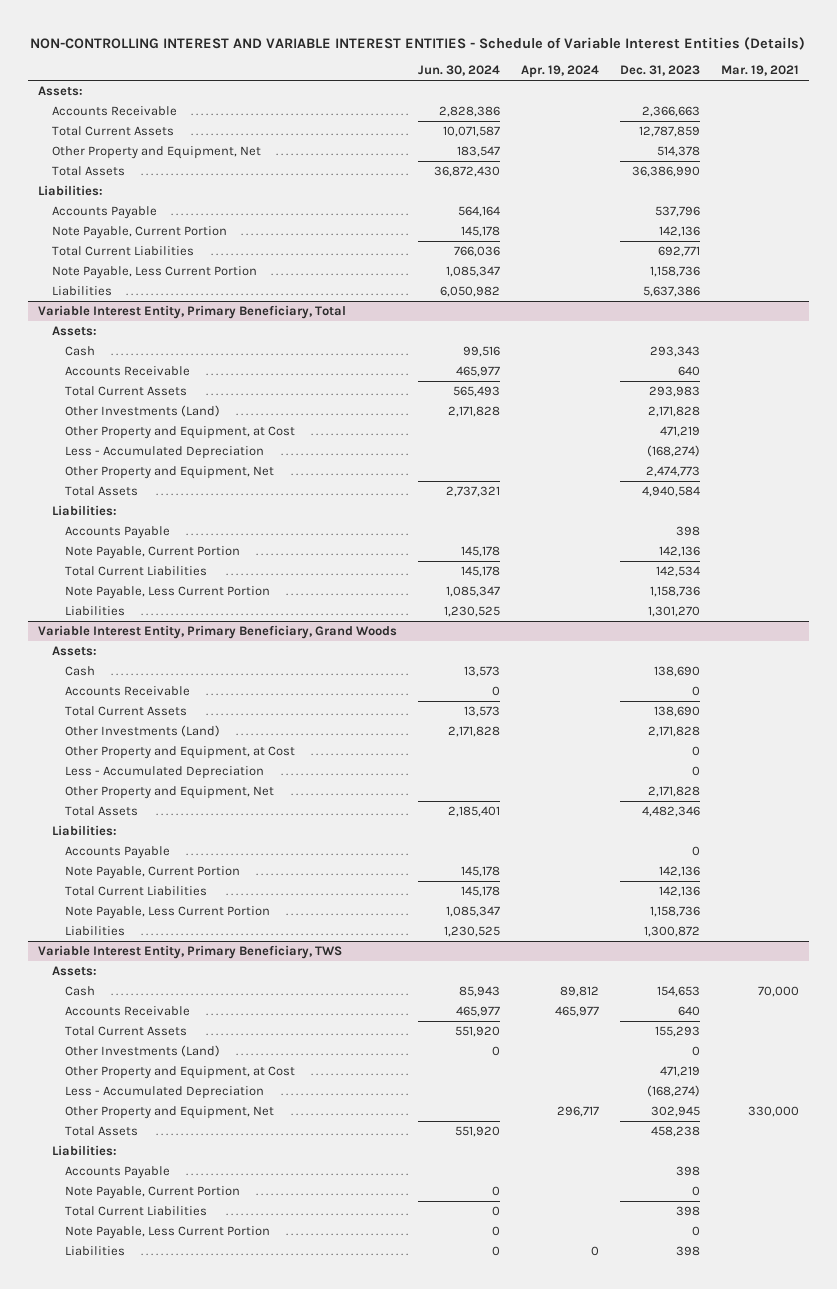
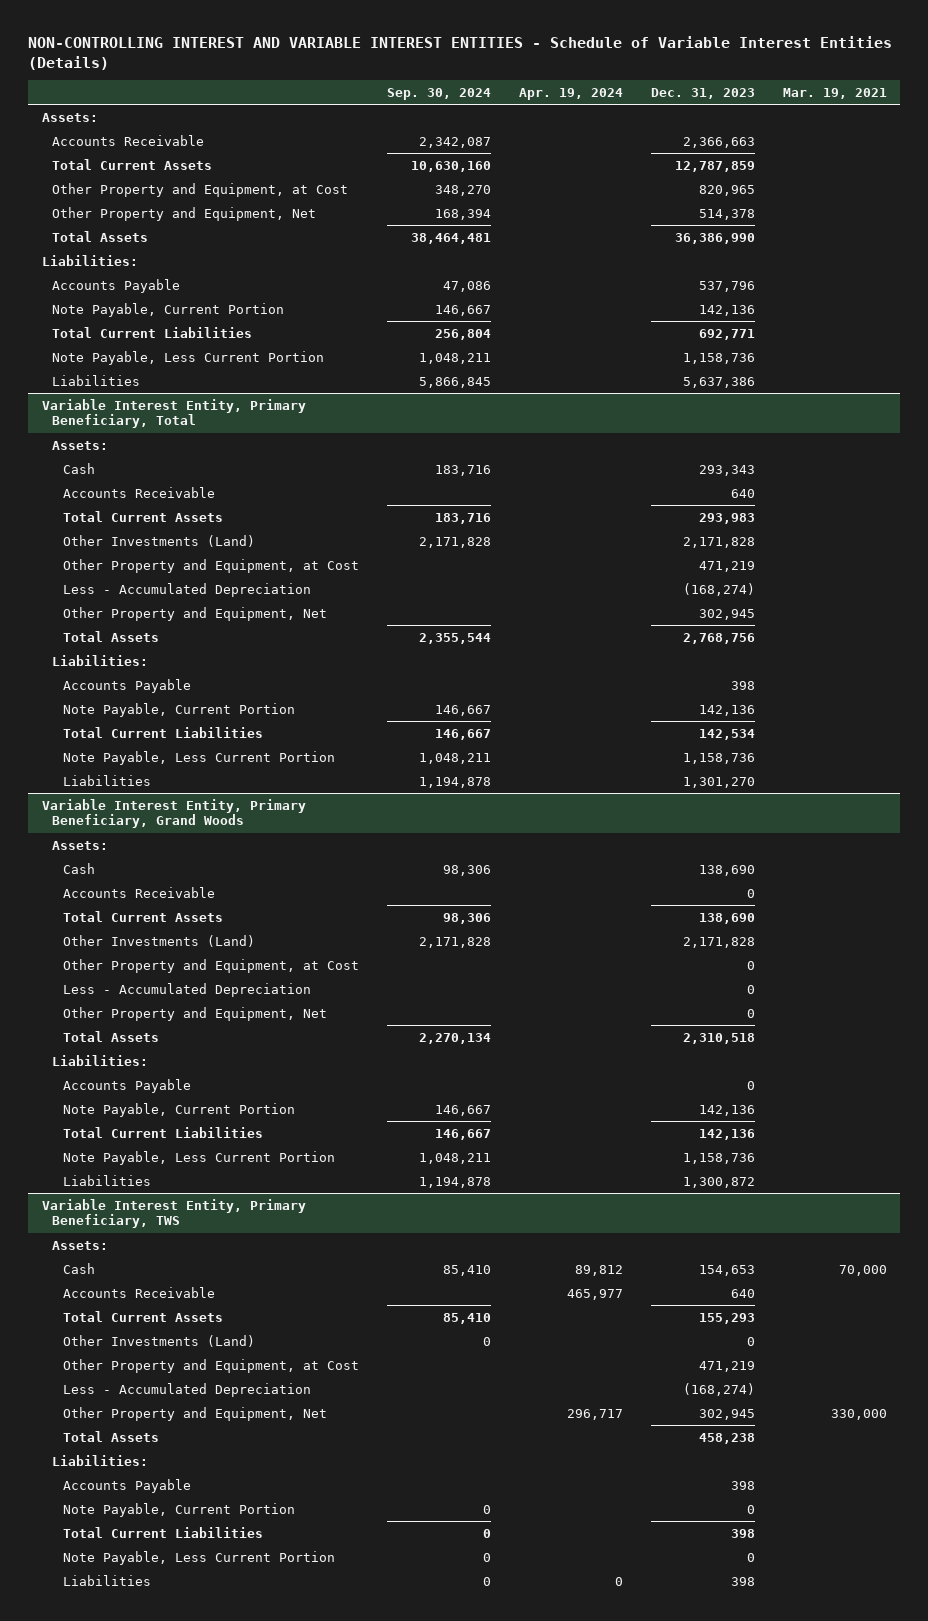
[418,65,501,77] Jun. 30, 2024 -> none
none -> [386,88,491,101] Sep. 30, 2024
none -> [52,182,349,197] Other Property and Equipment, at Cost
[645,465,700,477] 2,474,773 -> [698,608,755,620] 302,945
[641,485,700,497] 4,940,584 -> [682,632,755,644] 2,768,756
[647,785,700,797] 2,171,828 -> [746,1008,755,1018] 0
[641,805,700,817] 4,482,346 -> [682,1032,755,1044] 2,310,518

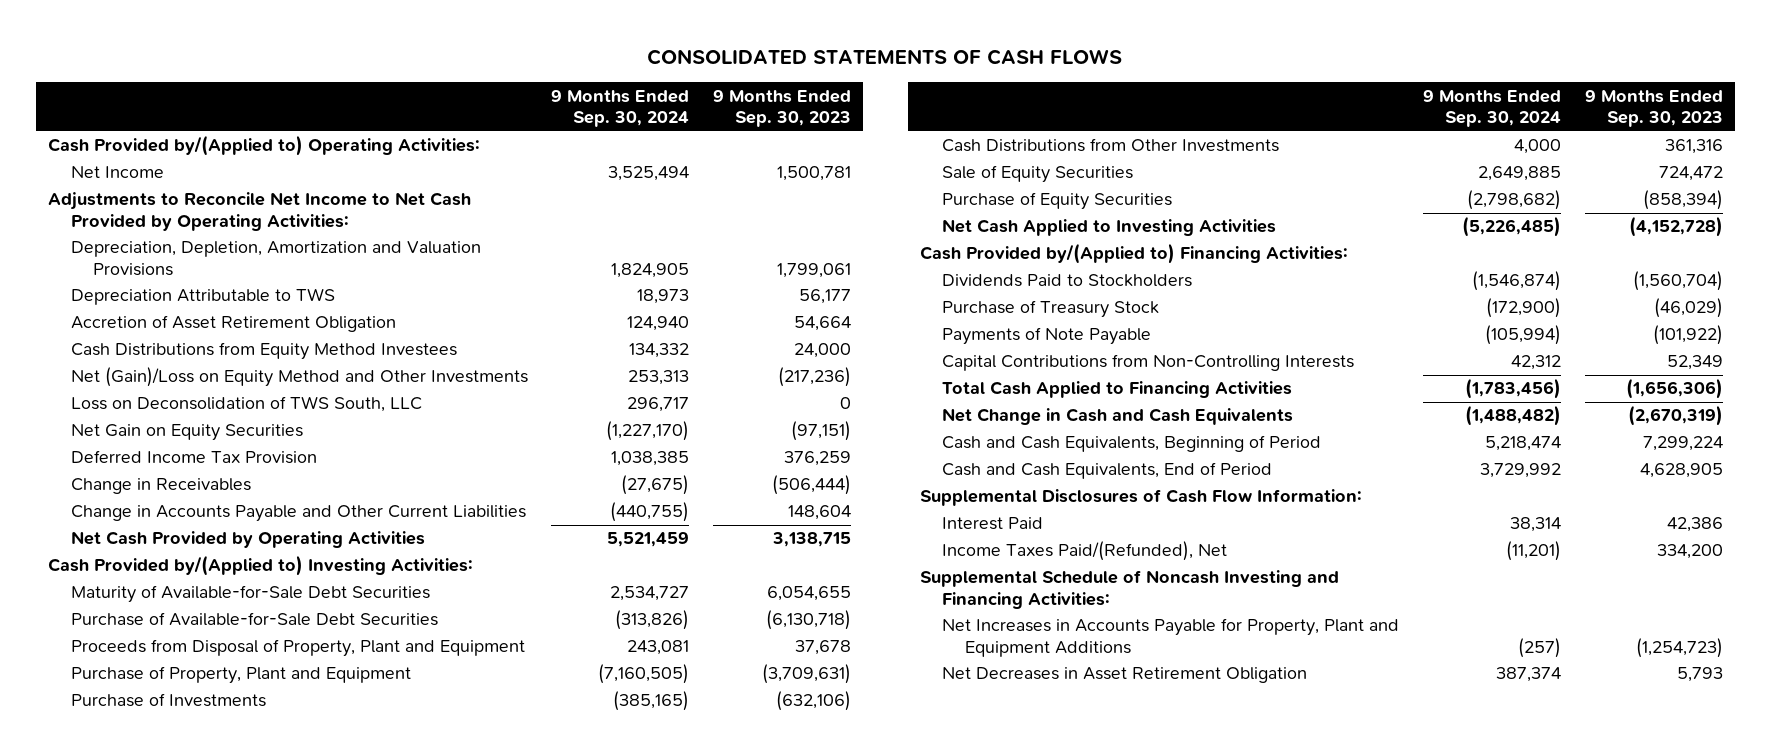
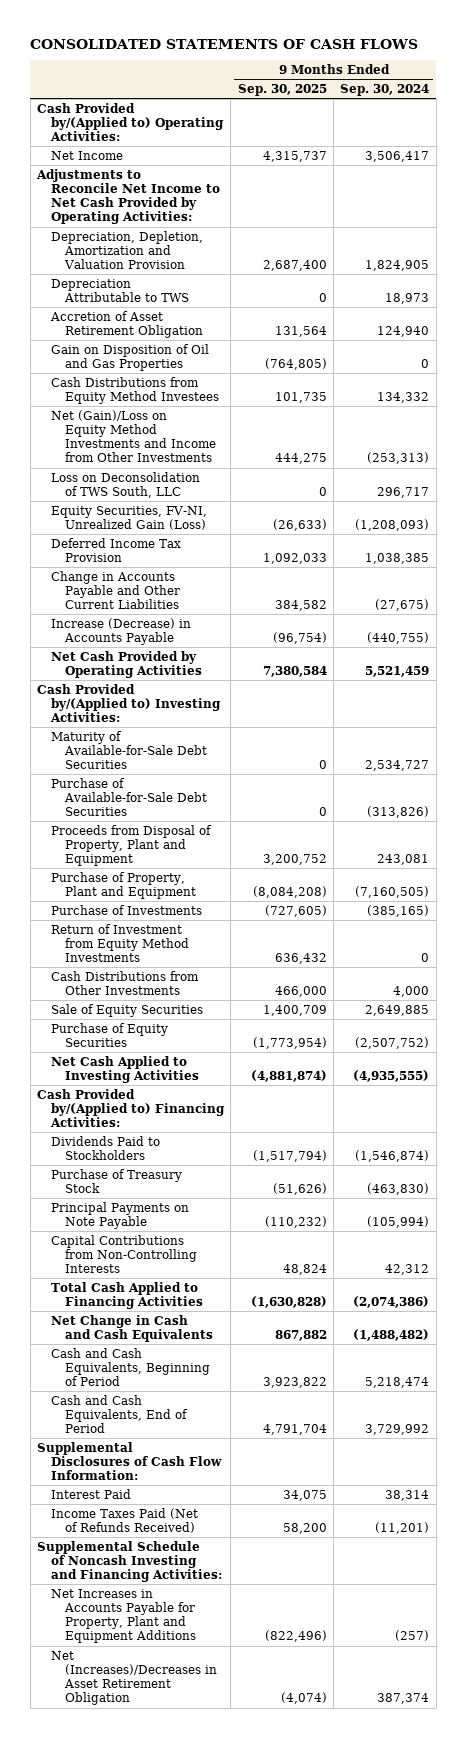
[713,89,852,128] 9 Months Ended Sep. 30, 2023 -> none
none -> [237,84,327,97] Sep. 30, 2025
[608,166,690,182] 3,525,494 -> [365,150,430,162] 3,506,417
[70,241,481,277] Depreciation, Depletion, Amortization and Valuation Provisions -> [51,230,204,270] Depreciation, Depletion, Amortization and Valuation Provision
none -> [51,343,210,371] Gain on Disposition of Oil and Gas Properties
[70,367,528,388] Net (Gain)/Loss on Equity Method and Other Investments -> [51,409,217,463] Net (Gain)/Loss on Equity Method Investments and Income from Other Investments
[628,370,690,386] 253,313 -> [367,452,430,465] (253,313)
[70,424,303,442] Net Gain on Equity Securities -> [51,505,208,530] Equity Securities, FV-NI, Unrealized Gain (Loss)
[606,421,690,442] (1,227,170) -> [355,518,430,531] (1,208,093)
[70,478,251,495] Change in Receivables -> [51,570,181,610] Change in Accounts Payable and Other Current Liabilities
[70,505,526,523] Change in Accounts Payable and Other Current Liabilities -> [51,617,192,645] Increase (Decrease) in Accounts Payable
none -> [51,923,190,963] Return of Investment from Equity Method Investments
[1467,190,1562,211] (2,798,682) -> [355,1036,430,1049] (2,507,752)
[1462,216,1562,238] (5,226,485) -> [353,1069,430,1082] (4,935,555)
[1486,298,1562,319] (172,900) -> [367,1182,430,1195] (463,830)
[942,327,1152,346] Payments of Note Payable -> [51,1201,190,1229] Principal Payments on Note Payable
[1465,378,1562,400] (1,783,456) -> [353,1295,430,1308] (2,074,386)
[942,541,1228,562] Income Taxes Paid/(Refunded), Net -> [51,1507,199,1533] Income Taxes Paid (Net of Refunds Received)
[942,667,1308,684] Net Decreases in Asset Retirement Obligation -> [51,1650,218,1706] Net (Increases)/Decreases in Asset Retirement Obligation

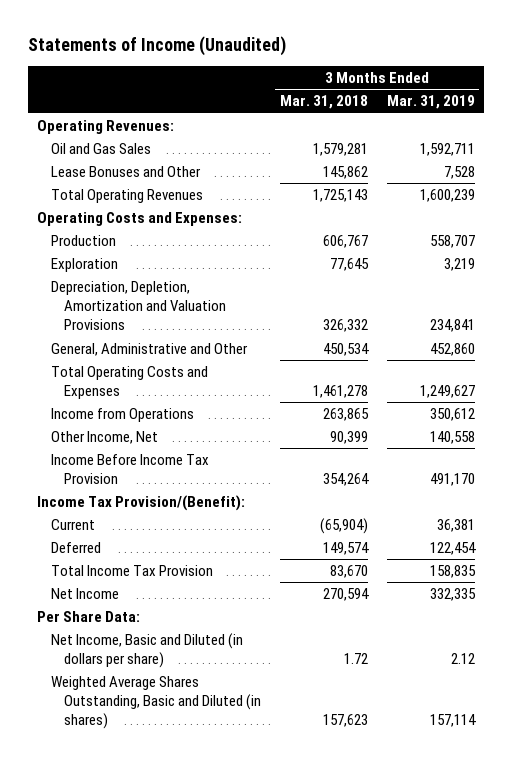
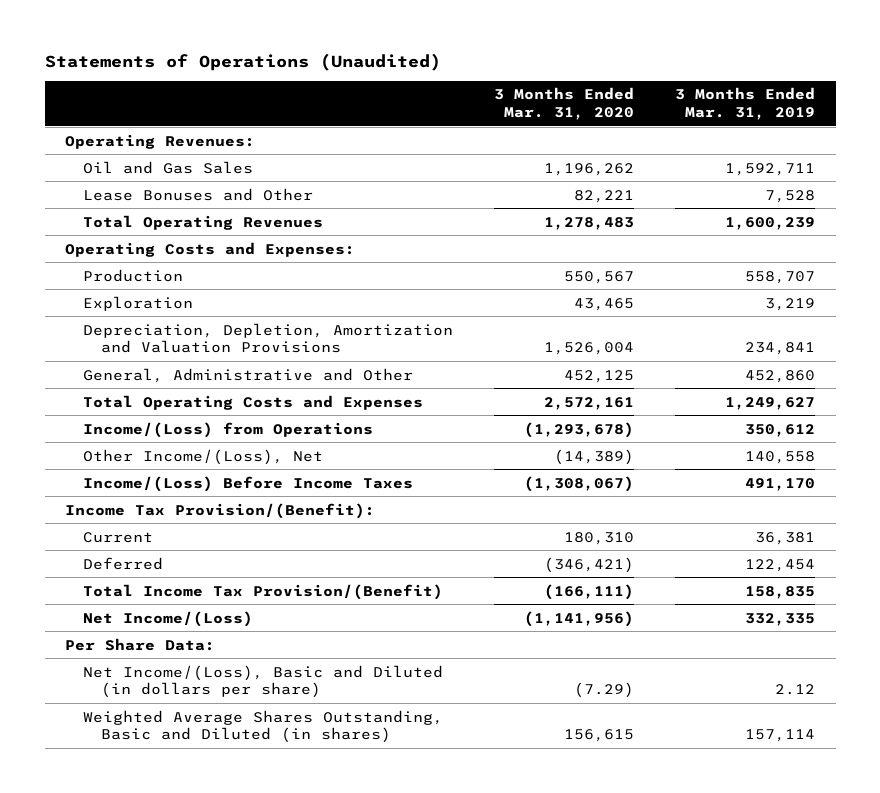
[27,36,286,57] Statements of Income (Unaudited) -> [44,52,441,71] Statements of Operations (Unaudited)
[279,95,368,110] Mar. 31, 2018 -> none
none -> [493,87,634,120] 3 Months Ended Mar. 31, 2020
[50,407,194,422] Income from Operations -> [82,421,373,438] Income/(Loss) from Operations
[50,430,158,444] Other Income, Net -> [82,448,323,465] Other Income/(Loss), Net
[50,453,209,485] Income Before Income Tax Provision -> [82,475,413,492] Income/(Loss) Before Income Taxes
[50,564,213,576] Total Income Tax Provision -> [82,583,443,600] Total Income Tax Provision/(Benefit)
[50,587,119,599] Net Income -> [82,610,253,627] Net Income/(Loss)
[50,632,243,669] Net Income, Basic and Diluted (in dollars per share) -> [82,664,443,699] Net Income/(Loss), Basic and Diluted (in dollars per share)

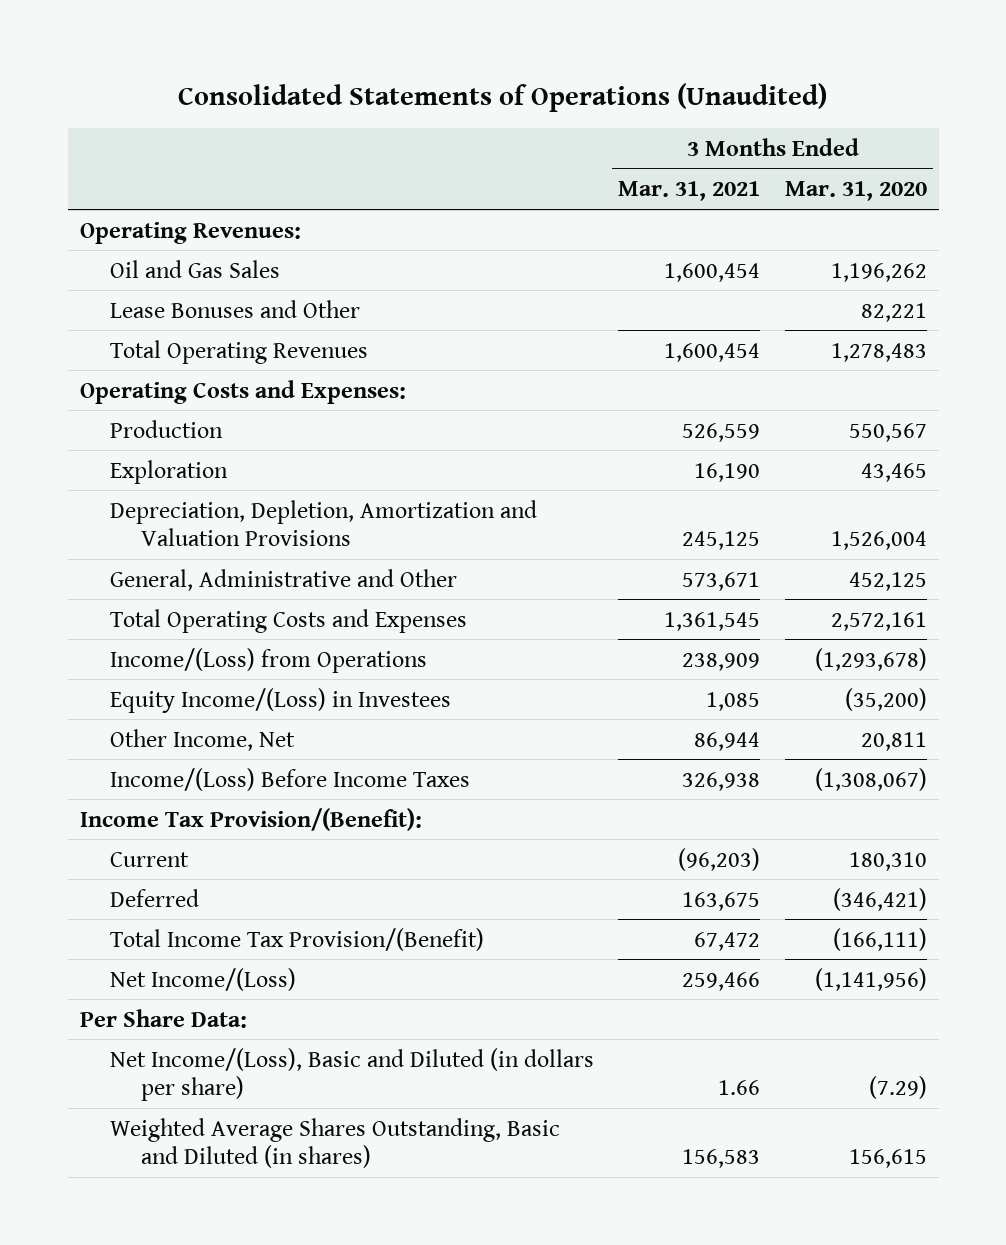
[44,52,441,71] Statements of Operations (Unaudited) -> [178,82,828,112] Consolidated Statements of Operations (Unaudited)
[675,87,816,120] 3 Months Ended Mar. 31, 2019 -> none
none -> [618,181,761,202] Mar. 31, 2021
none -> [110,687,452,713] Equity Income/(Loss) in Investees
[82,448,323,465] Other Income/(Loss), Net -> [110,728,296,751] Other Income, Net
[553,448,634,465] (14,389) -> [860,731,927,751] 20,811

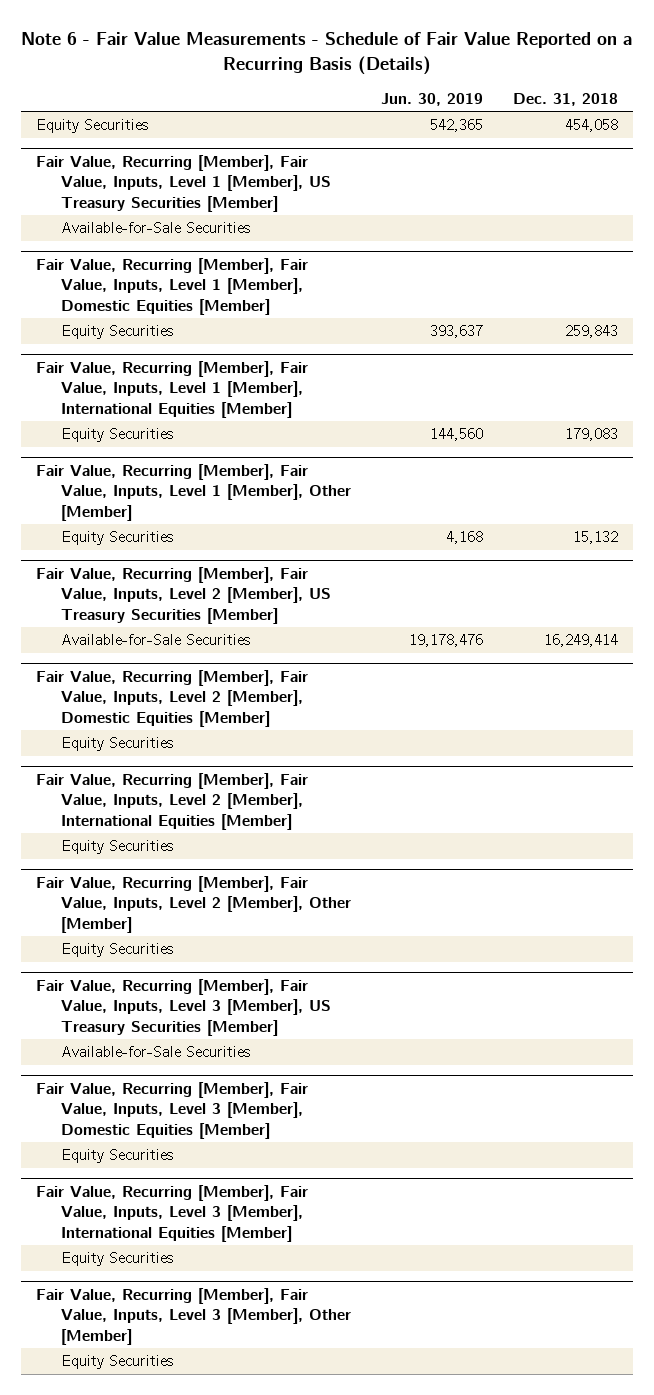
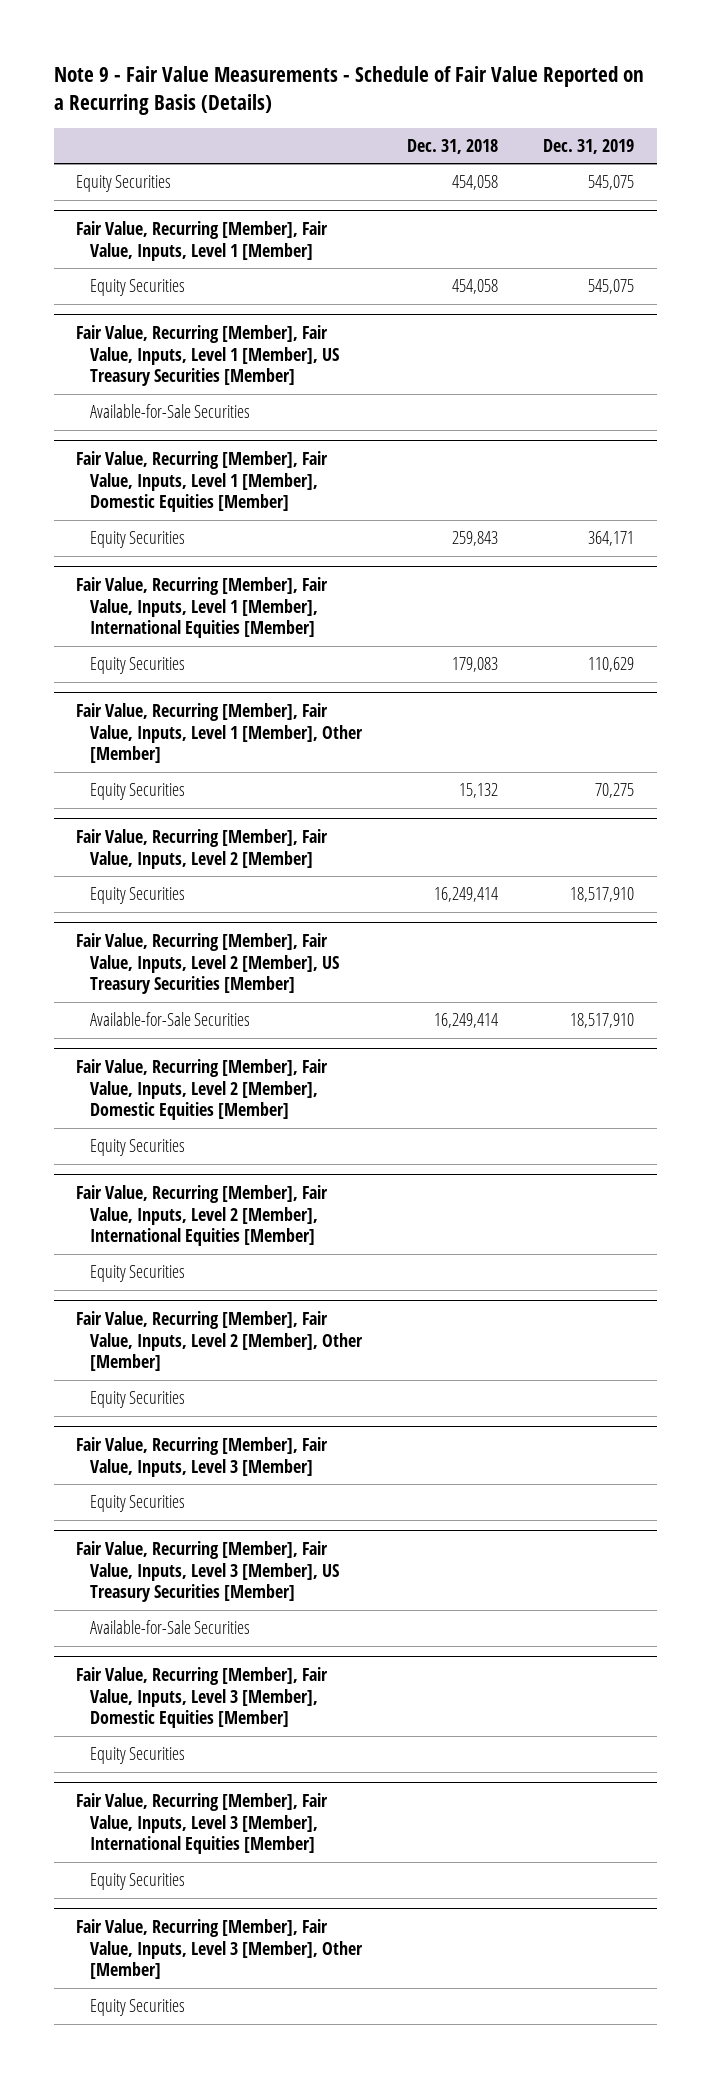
[20,32,632,75] Note 6 - Fair Value Measurements - Schedule of Fair Value Reported on a Recurring Basis (Details) -> [53,65,644,115] Note 9 - Fair Value Measurements - Schedule of Fair Value Reported on a Recurring Basis (Details)
[381,92,484,106] Jun. 30, 2019 -> none
none -> [543,139,635,155] Dec. 31, 2019
none -> [76,221,329,261] Fair Value, Recurring [Member], Fair Value, Inputs, Level 1 [Member]
none -> [90,279,186,297] Equity Securities
none -> [76,829,329,869] Fair Value, Recurring [Member], Fair Value, Inputs, Level 2 [Member]
none -> [90,887,186,905] Equity Securities
none -> [76,1437,329,1477] Fair Value, Recurring [Member], Fair Value, Inputs, Level 3 [Member]
none -> [90,1495,186,1513] Equity Securities

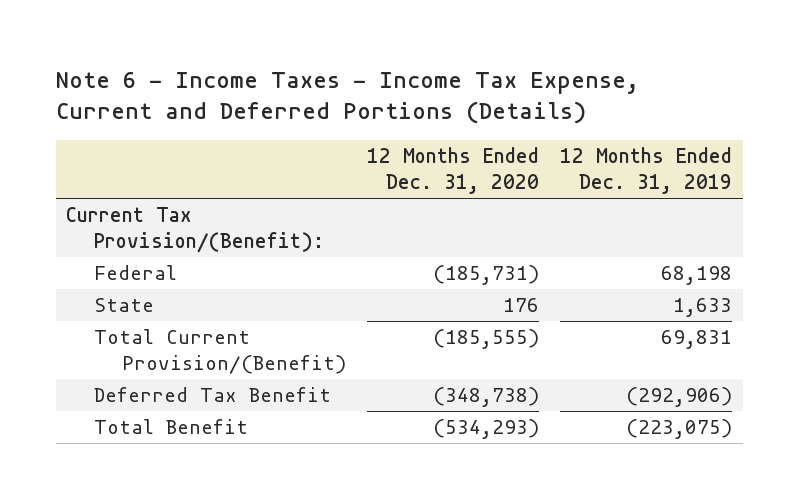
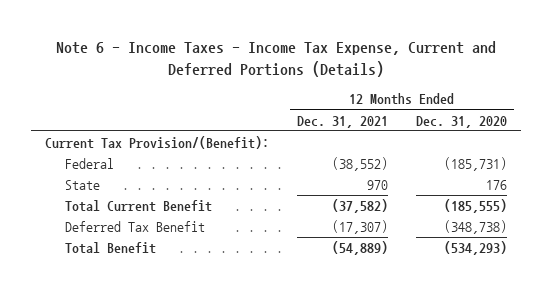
[560,147,733,195] 12 Months Ended Dec. 31, 2019 -> none
none -> [296,115,388,128] Dec. 31, 2021
[93,329,346,375] Total Current Provision/(Benefit) -> [65,200,213,213] Total Current Benefit

